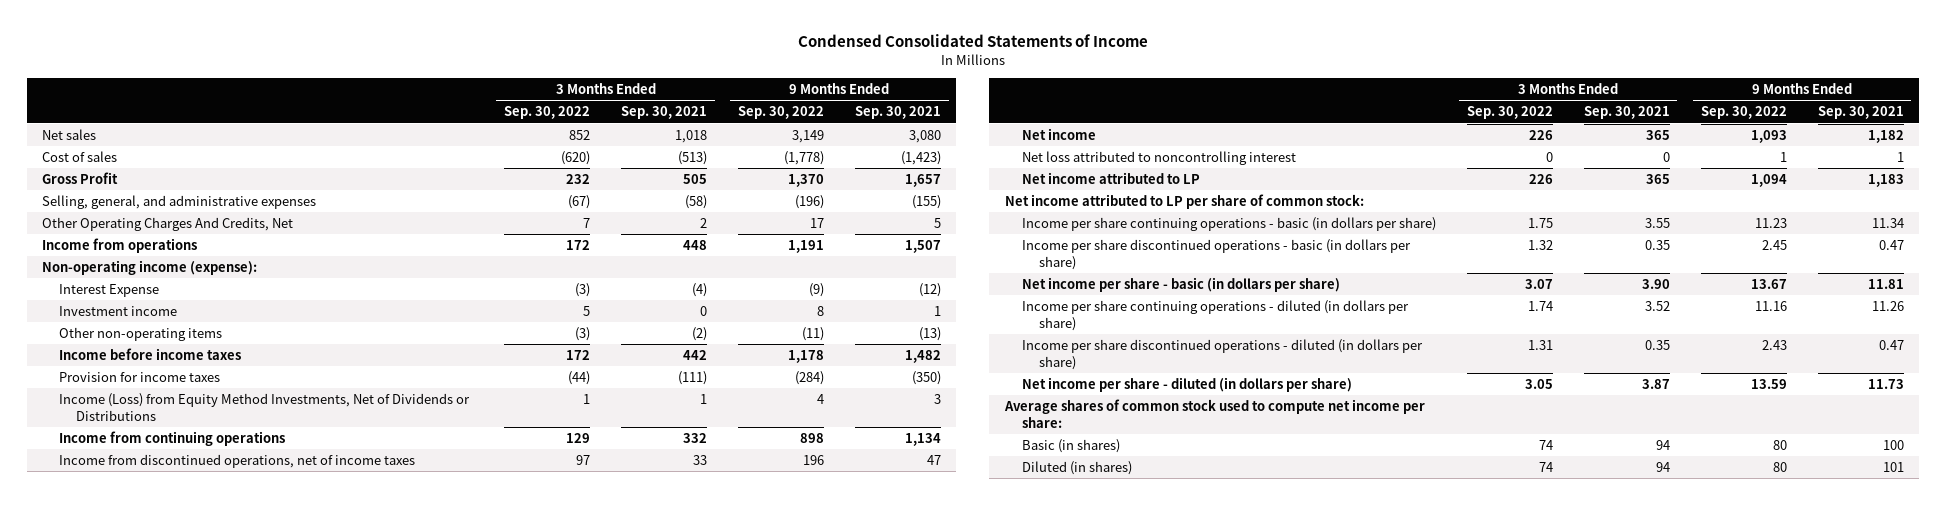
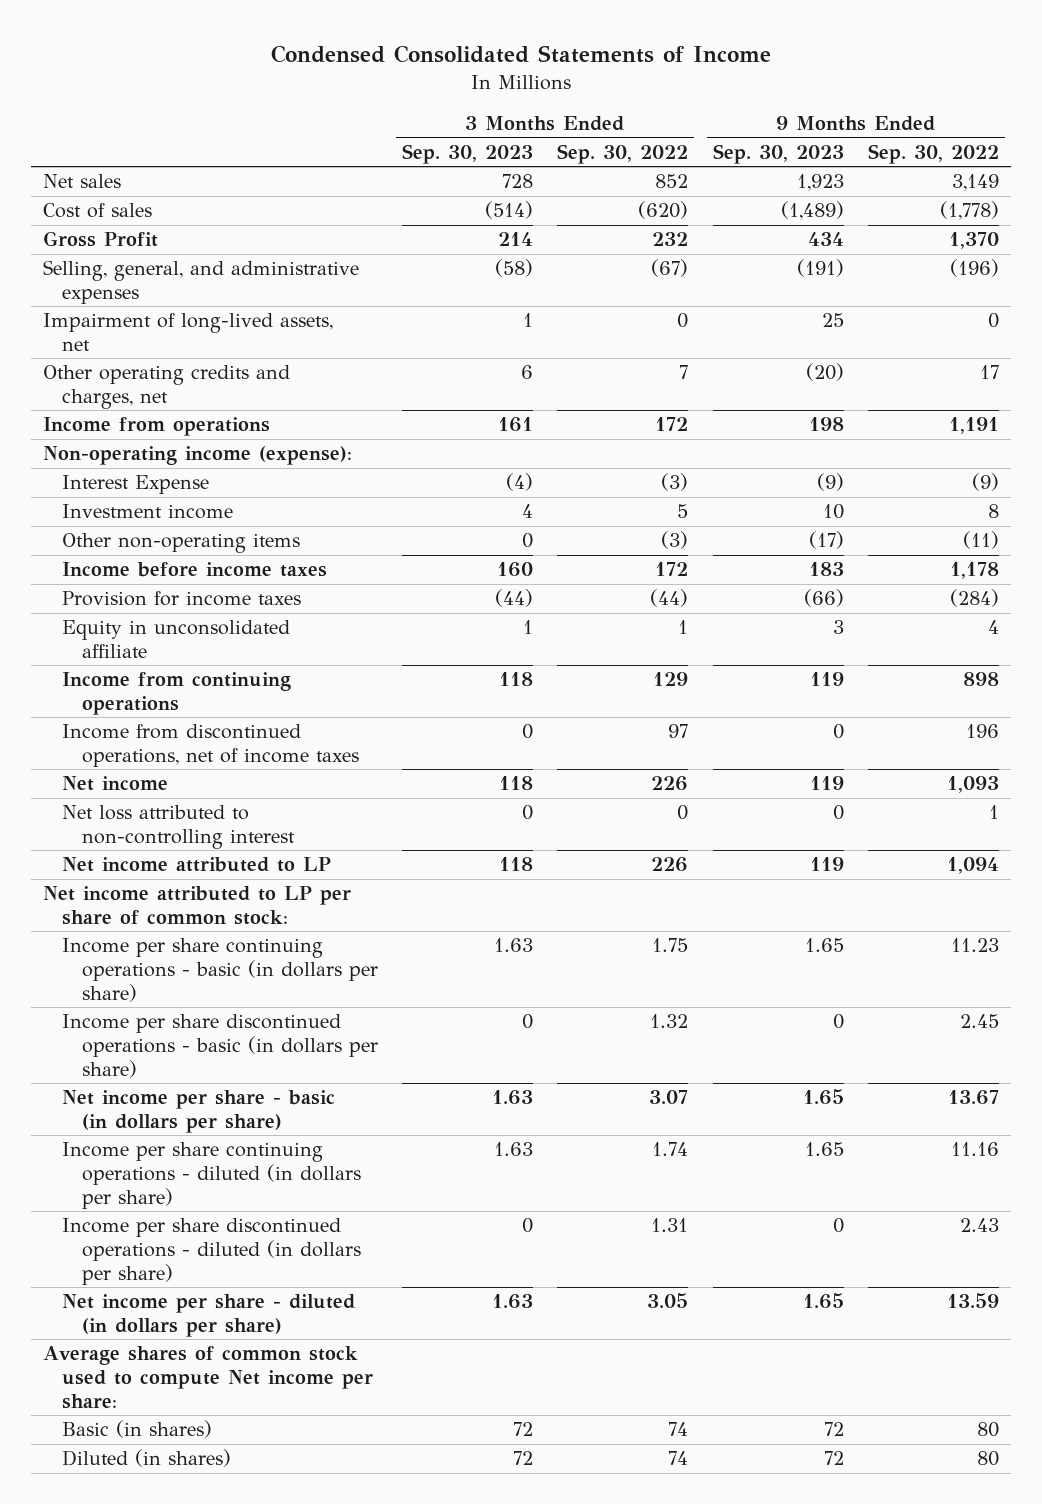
[621,106,708,120] Sep. 30, 2021 -> none
[854,106,941,120] Sep. 30, 2021 -> none
none -> [402,143,534,164] Sep. 30, 2023
none -> [712,143,844,164] Sep. 30, 2023
none -> [42,313,333,351] Impairment of long-lived assets, net
[42,216,294,231] Other Operating Charges And Credits, Net -> [42,365,290,409] Other operating credits and charges, net
[59,392,471,421] Income (Loss) from Equity Method Investments, Net of Dividends or Distributions -> [62,620,291,658] Equity in unconsolidated affiliate
[1021,150,1296,165] Net loss attributed to noncontrolling interest -> [62,805,295,849] Net loss attributed to non-controlling interest
[1003,398,1425,428] Average shares of common stock used to compute net income per share: -> [42,1346,374,1409] Average shares of common stock used to compute Net income per share:

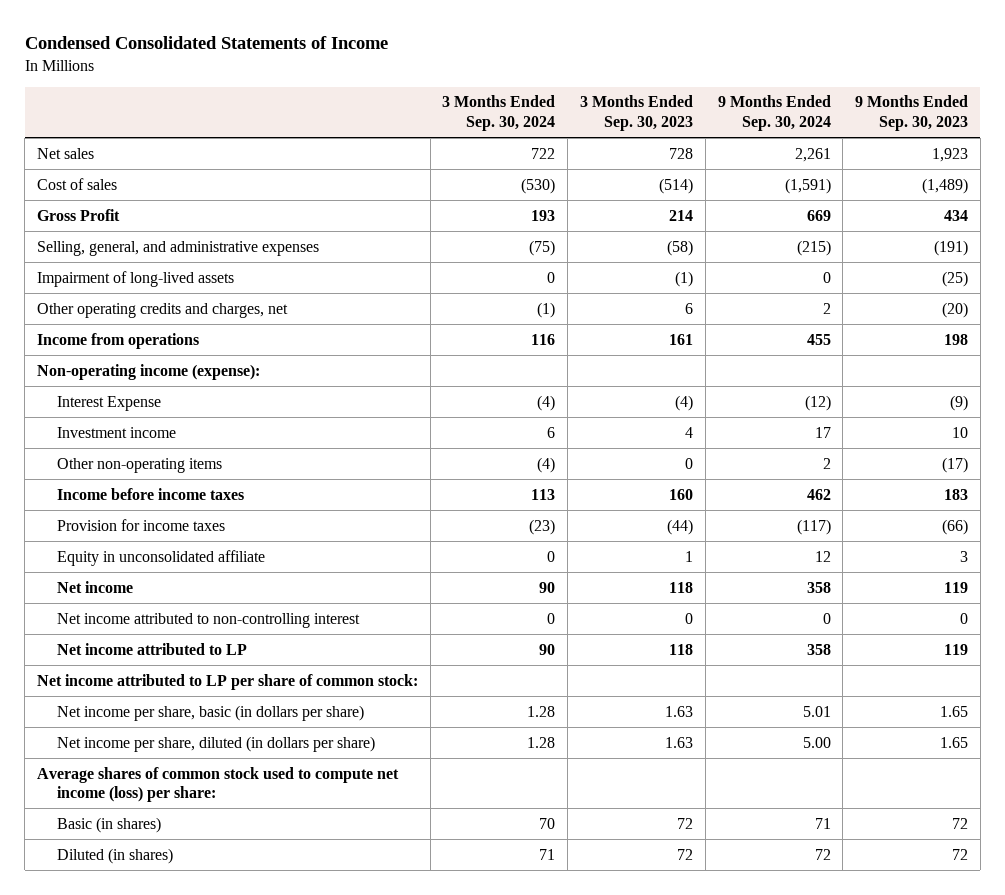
[557,143,689,164] Sep. 30, 2022 -> none
[868,143,1000,164] Sep. 30, 2022 -> none
none -> [442,95,556,131] 3 Months Ended Sep. 30, 2024
none -> [717,95,831,131] 9 Months Ended Sep. 30, 2024
[42,313,333,351] Impairment of long-lived assets, net -> [36,270,234,287] Impairment of long-lived assets
[523,313,534,328] 1 -> [675,270,694,287] (1)
[821,313,844,328] 25 -> [942,270,969,287] (25)
[62,672,292,715] Income from continuing operations -> none
[62,724,359,767] Income from discontinued operations, net of income taxes -> none
[62,805,295,849] Net loss attributed to non-controlling interest -> [56,612,360,628] Net income attributed to non-controlling interest
[62,938,378,1002] Income per share continuing operations - basic (in dollars per share) -> none
[62,1014,378,1078] Income per share discontinued operations - basic (in dollars per share) -> none
[62,1142,361,1209] Income per share continuing operations - diluted (in dollars per share) -> none
[62,1218,361,1285] Income per share discontinued operations - diluted (in dollars per share) -> none
[62,1090,336,1133] Net income per share - basic (in dollars per share) -> [56,704,364,721] Net income per share, basic (in dollars per share)
[62,1294,356,1337] Net income per share - diluted (in dollars per share) -> [56,735,375,752] Net income per share, diluted (in dollars per share)
[42,1346,374,1409] Average shares of common stock used to compute Net income per share: -> [36,766,399,802] Average shares of common stock used to compute net income (loss) per share:

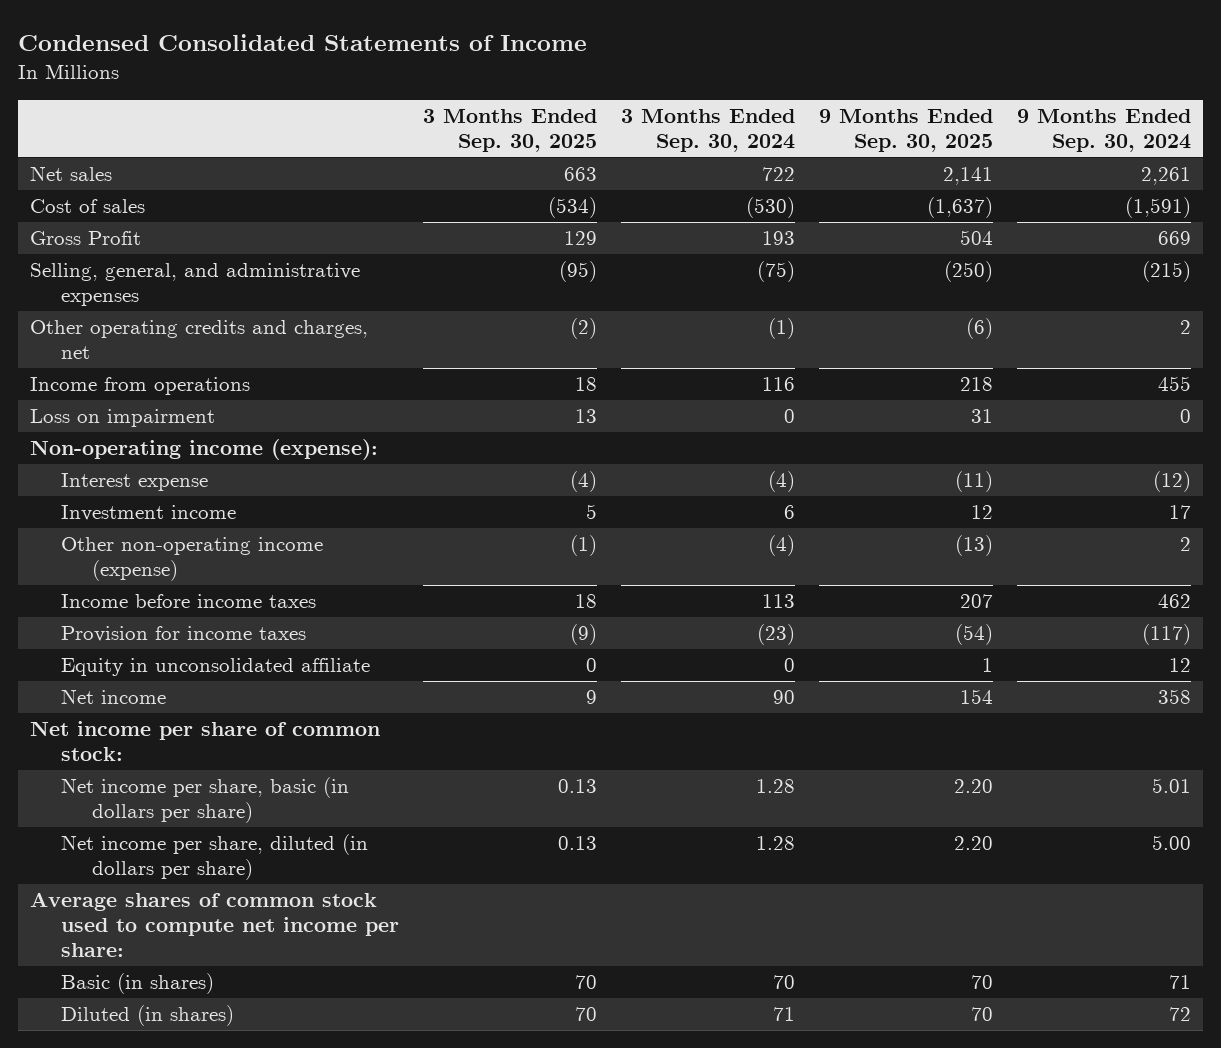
[580,95,694,131] 3 Months Ended Sep. 30, 2023 -> none
[855,95,969,131] 9 Months Ended Sep. 30, 2023 -> none
none -> [423,108,598,152] 3 Months Ended Sep. 30, 2025
none -> [818,108,993,152] 9 Months Ended Sep. 30, 2025
[36,270,234,287] Impairment of long-lived assets -> none
none -> [30,409,216,428] Loss on impairment
[56,395,161,411] Interest Expense -> [61,473,209,492] Interest expense
[56,457,222,473] Other non-operating items -> [61,537,324,582] Other non-operating income (expense)
[56,612,360,628] Net income attributed to non-controlling interest -> none
[56,642,247,655] Net income attributed to LP -> none
[36,673,418,690] Net income attributed to LP per share of common stock: -> [30,721,381,762] Net income per share of common stock:
[36,766,399,802] Average shares of common stock used to compute net income (loss) per share: -> [30,892,400,958] Average shares of common stock used to compute net income per share:

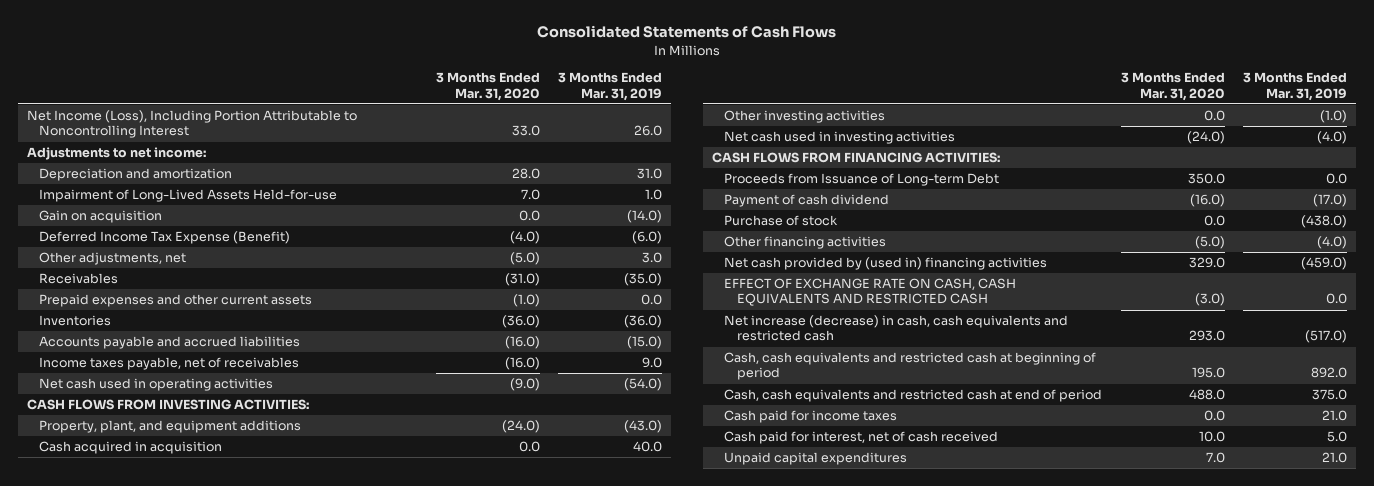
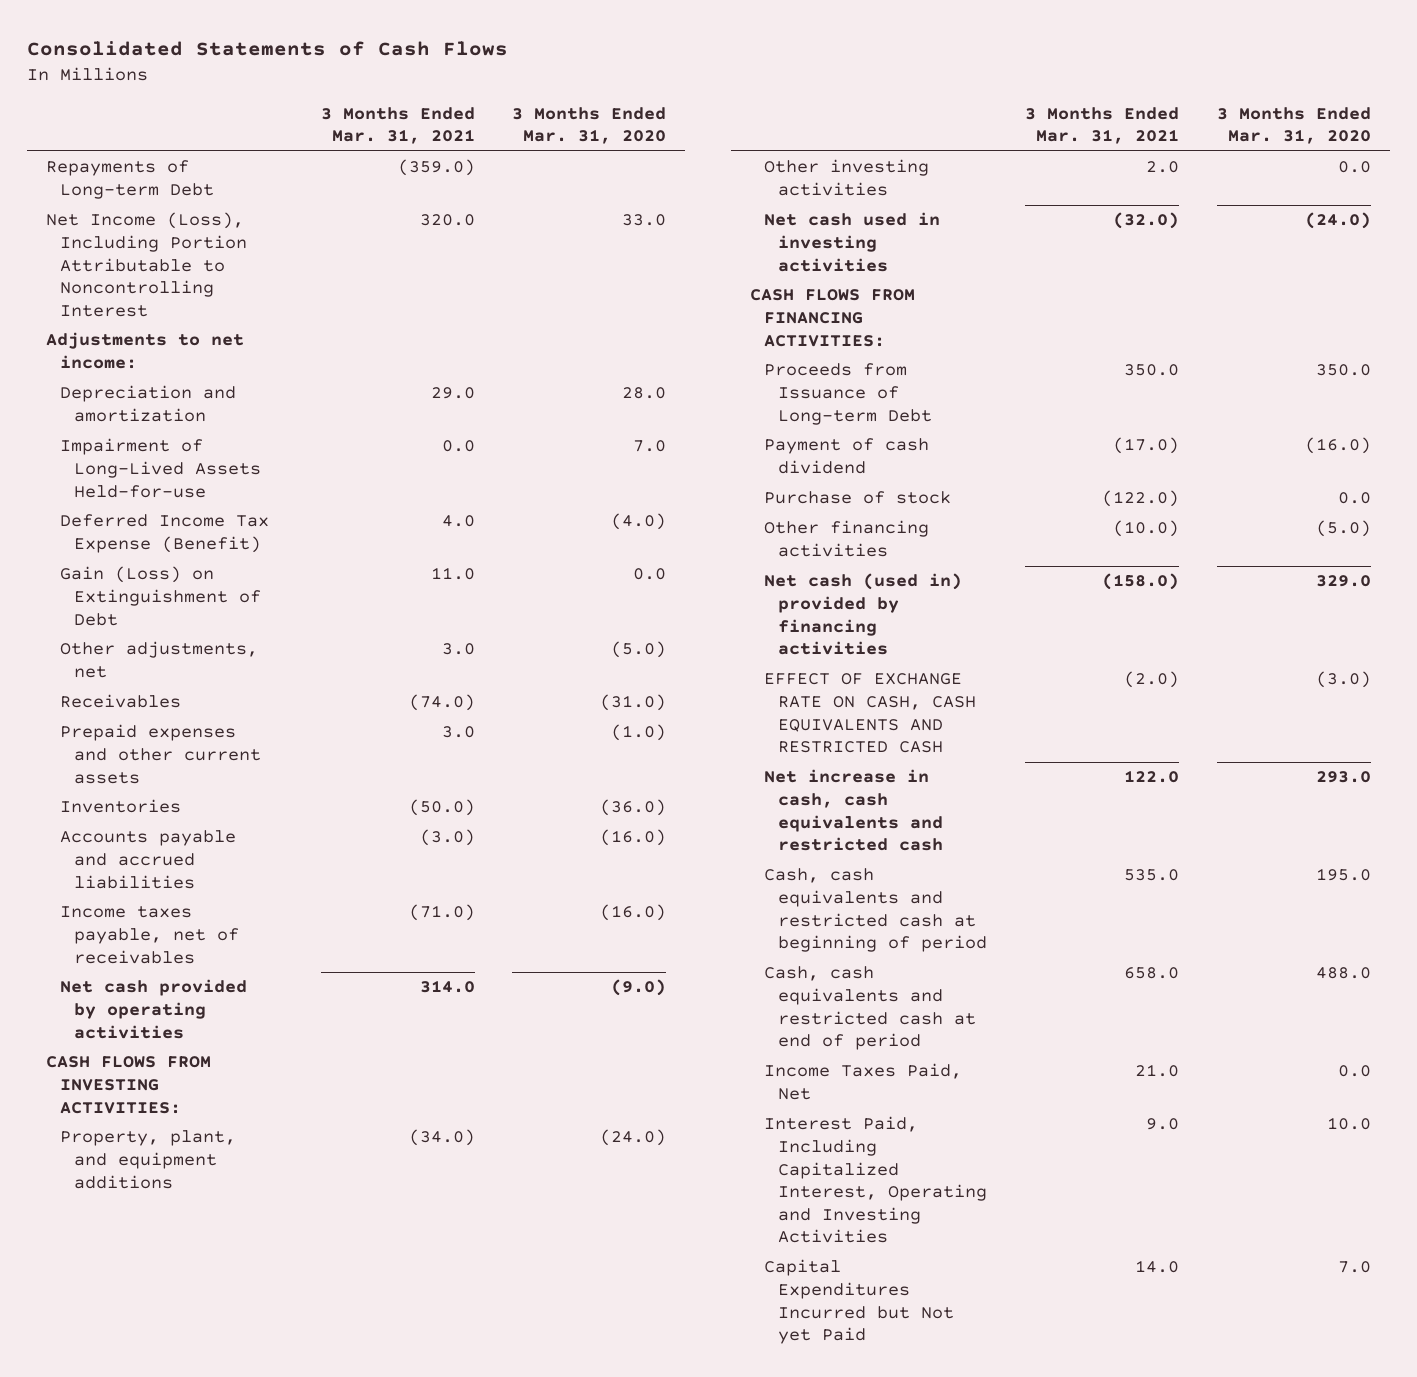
[558,72,663,101] 3 Months Ended Mar. 31, 2019 -> none
none -> [320,106,475,145] 3 Months Ended Mar. 31, 2021
none -> [45,160,214,200] Repayments of Long-term Debt
[39,210,163,224] Gain on acquisition -> none
none -> [59,566,261,626] Gain (Loss) on Extinguishment of Debt
[39,378,274,392] Net cash used in operating activities -> [59,979,247,1039] Net cash provided by operating activities
[39,441,223,455] Cash acquired in acquisition -> none
[724,257,1048,271] Net cash provided by (used in) financing activities -> [764,573,963,656] Net cash (used in) provided by financing activities
[724,315,1069,342] Net increase (decrease) in cash, cash equivalents and restricted cash -> [764,769,944,852] Net increase in cash, cash equivalents and restricted cash
[724,431,999,445] Cash paid for interest, net of cash received -> none
[724,410,898,424] Cash paid for income taxes -> [764,1063,963,1101] Income Taxes Paid, Net
none -> [764,1116,988,1244] Interest Paid, Including Capitalized Interest, Operating and Investing Activities
[724,452,908,466] Unpaid capital expenditures -> [764,1259,955,1345] Capital Expenditures Incurred but Not yet Paid

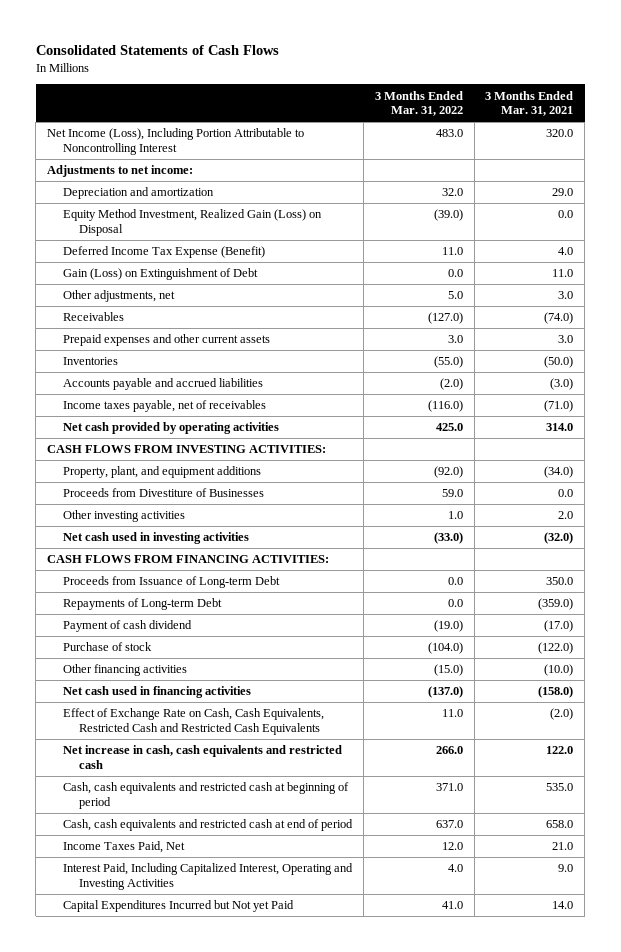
[512,106,667,145] 3 Months Ended Mar. 31, 2020 -> none
none -> [374,90,463,117] 3 Months Ended Mar. 31, 2022
[59,438,261,498] Impairment of Long-Lived Assets Held-for-use -> none
none -> [62,209,322,236] Equity Method Investment, Realized Gain (Loss) on Disposal
none -> [62,488,264,498] Proceeds from Divestiture of Businesses
[45,160,214,200] Repayments of Long-term Debt -> [62,598,222,611] Repayments of Long-term Debt
[764,573,963,656] Net cash (used in) provided by financing activities -> [62,686,251,699] Net cash used in financing activities
[764,673,977,754] EFFECT OF EXCHANGE RATE ON CASH, CASH EQUIVALENTS AND RESTRICTED CASH -> [62,708,324,735] Effect of Exchange Rate on Cash, Cash Equivalents, Restricted Cash and Restricted Cash Equivalents

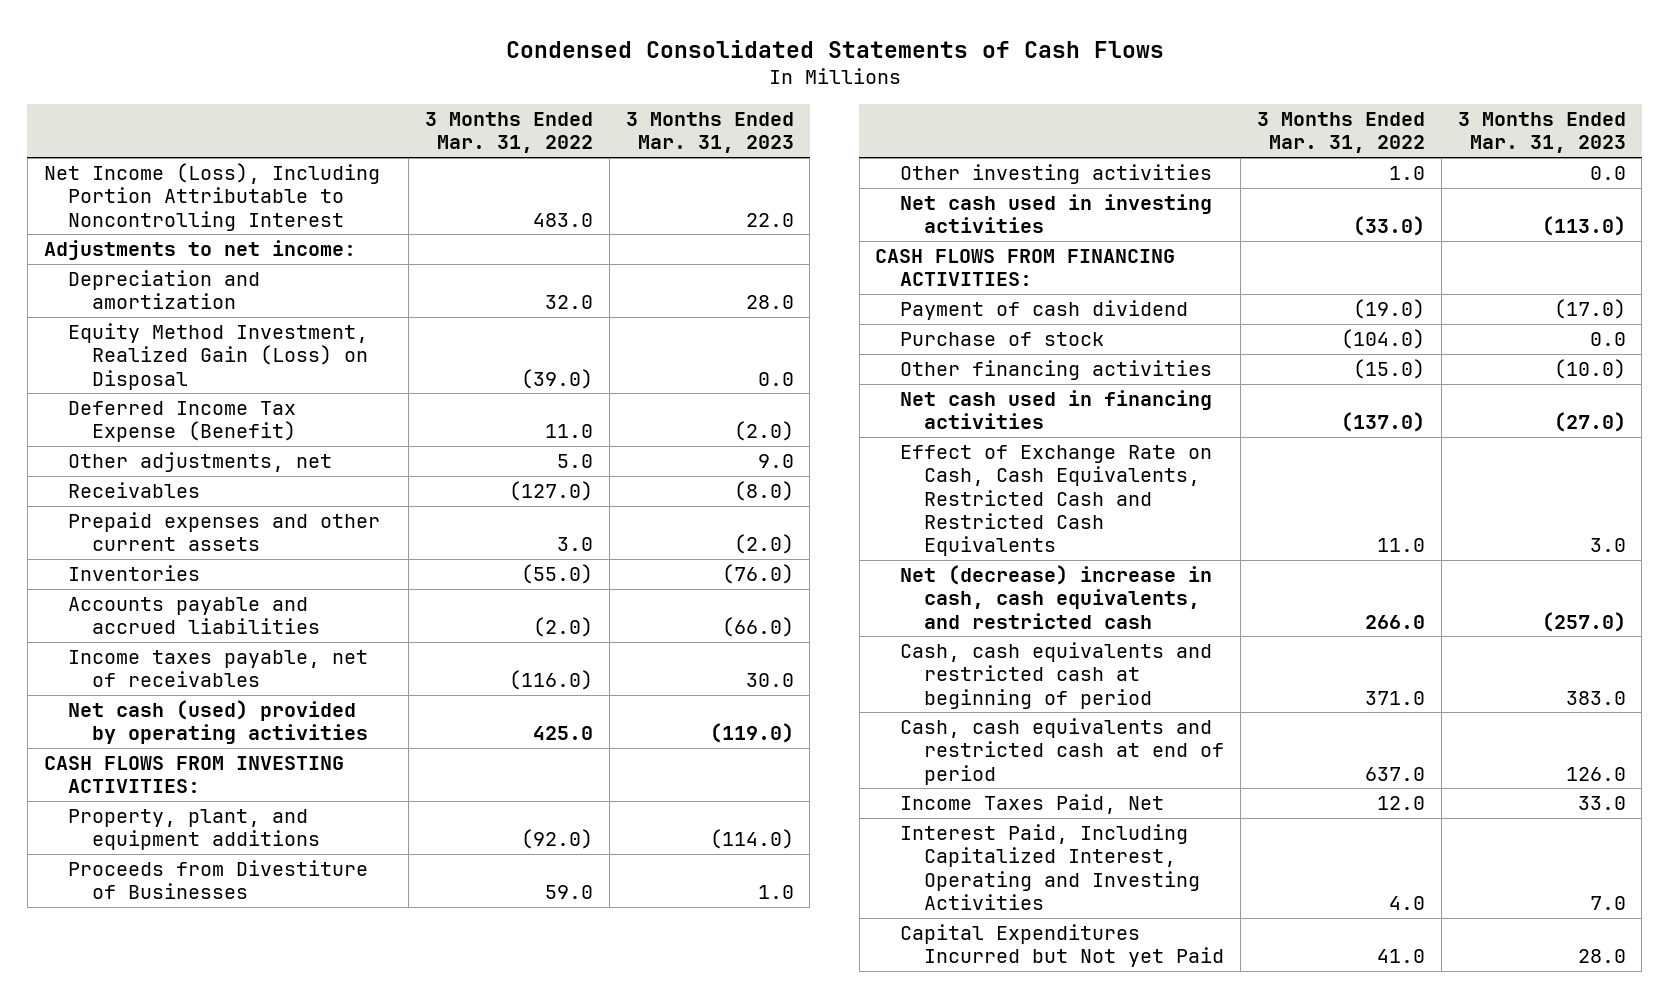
[35,45,279,56] Consolidated Statements of Cash Flows -> [505,39,1164,58] Condensed Consolidated Statements of Cash Flows
[485,90,574,117] 3 Months Ended Mar. 31, 2021 -> none
none -> [625,112,794,154] 3 Months Ended Mar. 31, 2023
[62,268,258,281] Gain (Loss) on Extinguishment of Debt -> none
[62,422,279,435] Net cash provided by operating activities -> [67,700,369,745] Net cash (used) provided by operating activities
[62,576,280,589] Proceeds from Issuance of Long-term Debt -> none
[62,598,222,611] Repayments of Long-term Debt -> none
[62,745,342,769] Net increase in cash, cash equivalents and restricted cash -> [899,565,1212,629] Net (decrease) increase in cash, cash equivalents, and restricted cash

